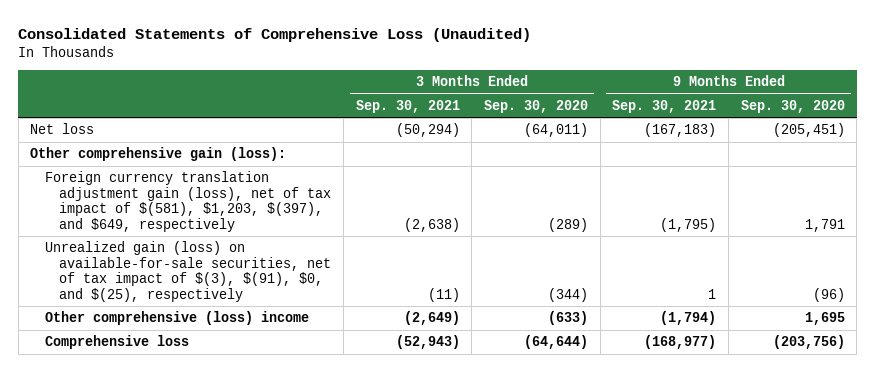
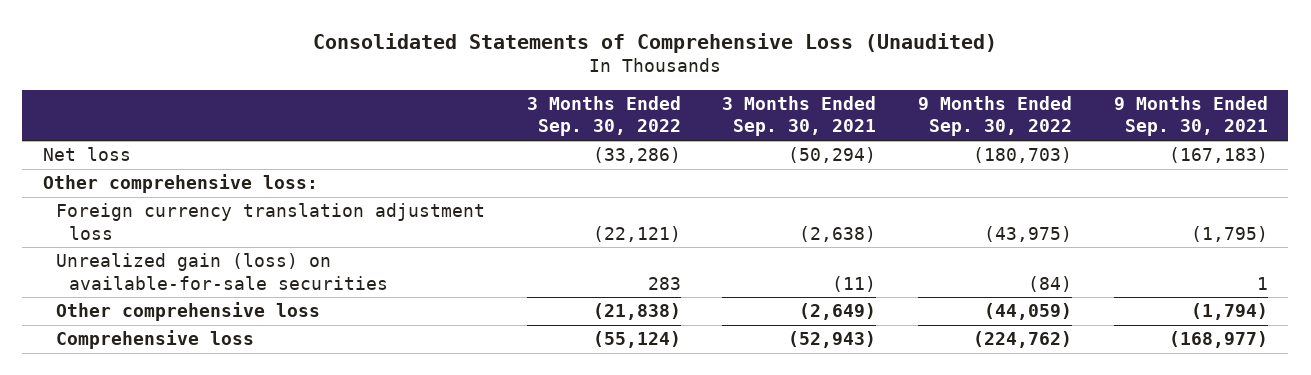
[484,99,589,113] Sep. 30, 2020 -> none
[740,99,845,113] Sep. 30, 2020 -> none
none -> [526,96,681,137] 3 Months Ended Sep. 30, 2022
none -> [917,96,1072,137] 9 Months Ended Sep. 30, 2022
[30,147,287,162] Other comprehensive gain (loss): -> [43,174,319,194] Other comprehensive loss:
[44,171,332,233] Foreign currency translation adjustment gain (loss), net of tax impact of $(581), $1,203, $(397), and $649, respectively -> [56,203,486,240] Foreign currency translation adjustment loss
[44,241,332,303] Unrealized gain (loss) on available-for-sale securities, net of tax impact of $(3), $(91), $0, and $(25), respectively -> [56,253,389,290] Unrealized gain (loss) on available-for-sale securities
[44,311,309,326] Other comprehensive (loss) income -> [56,302,321,322] Other comprehensive loss

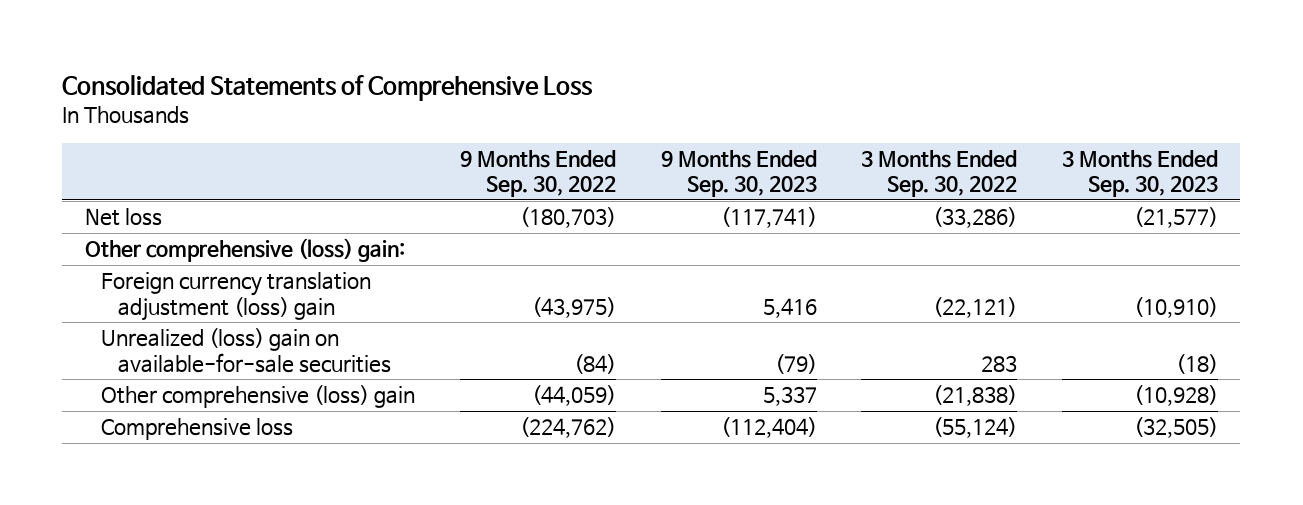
[313,33,998,54] Consolidated Statements of Comprehensive Loss (Unaudited) -> [62,75,594,102] Consolidated Statements of Comprehensive Loss
[722,96,877,137] 3 Months Ended Sep. 30, 2021 -> none
[1113,96,1268,137] 9 Months Ended Sep. 30, 2021 -> none
none -> [660,150,817,198] 9 Months Ended Sep. 30, 2023
none -> [1062,150,1219,198] 3 Months Ended Sep. 30, 2023
[43,174,319,194] Other comprehensive loss: -> [84,238,405,263] Other comprehensive (loss) gain:
[56,203,486,240] Foreign currency translation adjustment loss -> [101,272,372,321] Foreign currency translation adjustment (loss) gain
[56,253,389,290] Unrealized gain (loss) on available-for-sale securities -> [101,328,392,373] Unrealized (loss) gain on available-for-sale securities
[56,302,321,322] Other comprehensive loss -> [101,385,416,409] Other comprehensive (loss) gain

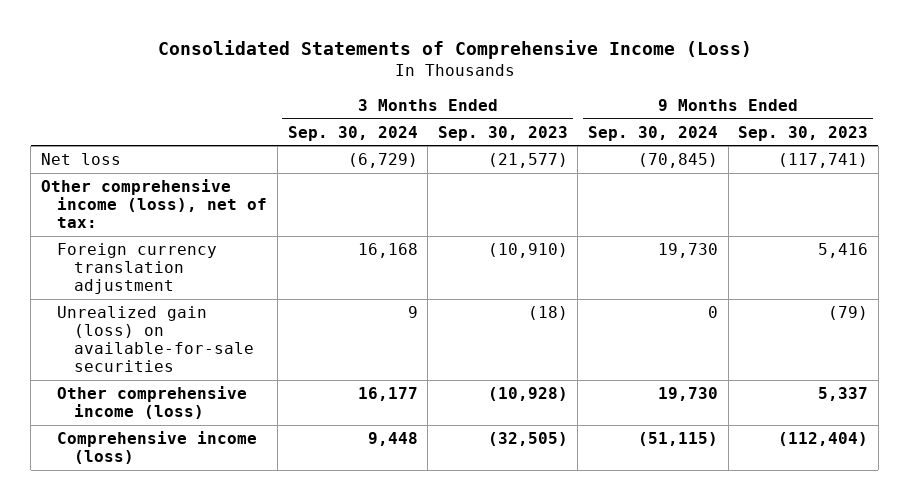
[62,75,594,102] Consolidated Statements of Comprehensive Loss -> [157,39,752,59] Consolidated Statements of Comprehensive Income (Loss)
[460,150,617,198] 9 Months Ended Sep. 30, 2022 -> none
[861,150,1018,198] 3 Months Ended Sep. 30, 2022 -> none
none -> [287,125,418,141] Sep. 30, 2024
none -> [587,125,718,141] Sep. 30, 2024
[84,238,405,263] Other comprehensive (loss) gain: -> [40,179,268,229] Other comprehensive income (loss), net of tax:
[101,272,372,321] Foreign currency translation adjustment (loss) gain -> [57,243,218,295] Foreign currency translation adjustment
[101,328,392,373] Unrealized (loss) gain on available-for-sale securities -> [57,306,254,373] Unrealized gain (loss) on available-for-sale securities
[101,385,416,409] Other comprehensive (loss) gain -> [57,386,248,420] Other comprehensive income (loss)
[101,418,294,441] Comprehensive loss -> [57,431,258,465] Comprehensive income (loss)

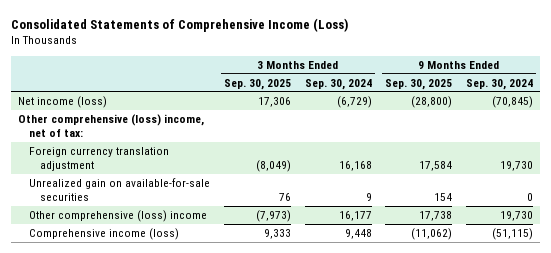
[437,125,568,141] Sep. 30, 2023 -> none
[738,125,869,141] Sep. 30, 2023 -> none
none -> [223,78,291,90] Sep. 30, 2025
none -> [385,78,453,90] Sep. 30, 2025
[40,153,121,166] Net loss -> [18,95,108,108] Net income (loss)
[40,179,268,229] Other comprehensive income (loss), net of tax: -> [18,113,205,138] Other comprehensive (loss) income, net of tax:
[57,306,254,373] Unrealized gain (loss) on available-for-sale securities -> [29,177,211,202] Unrealized gain on available-for-sale securities
[57,386,248,420] Other comprehensive income (loss) -> [29,209,208,222] Other comprehensive (loss) income

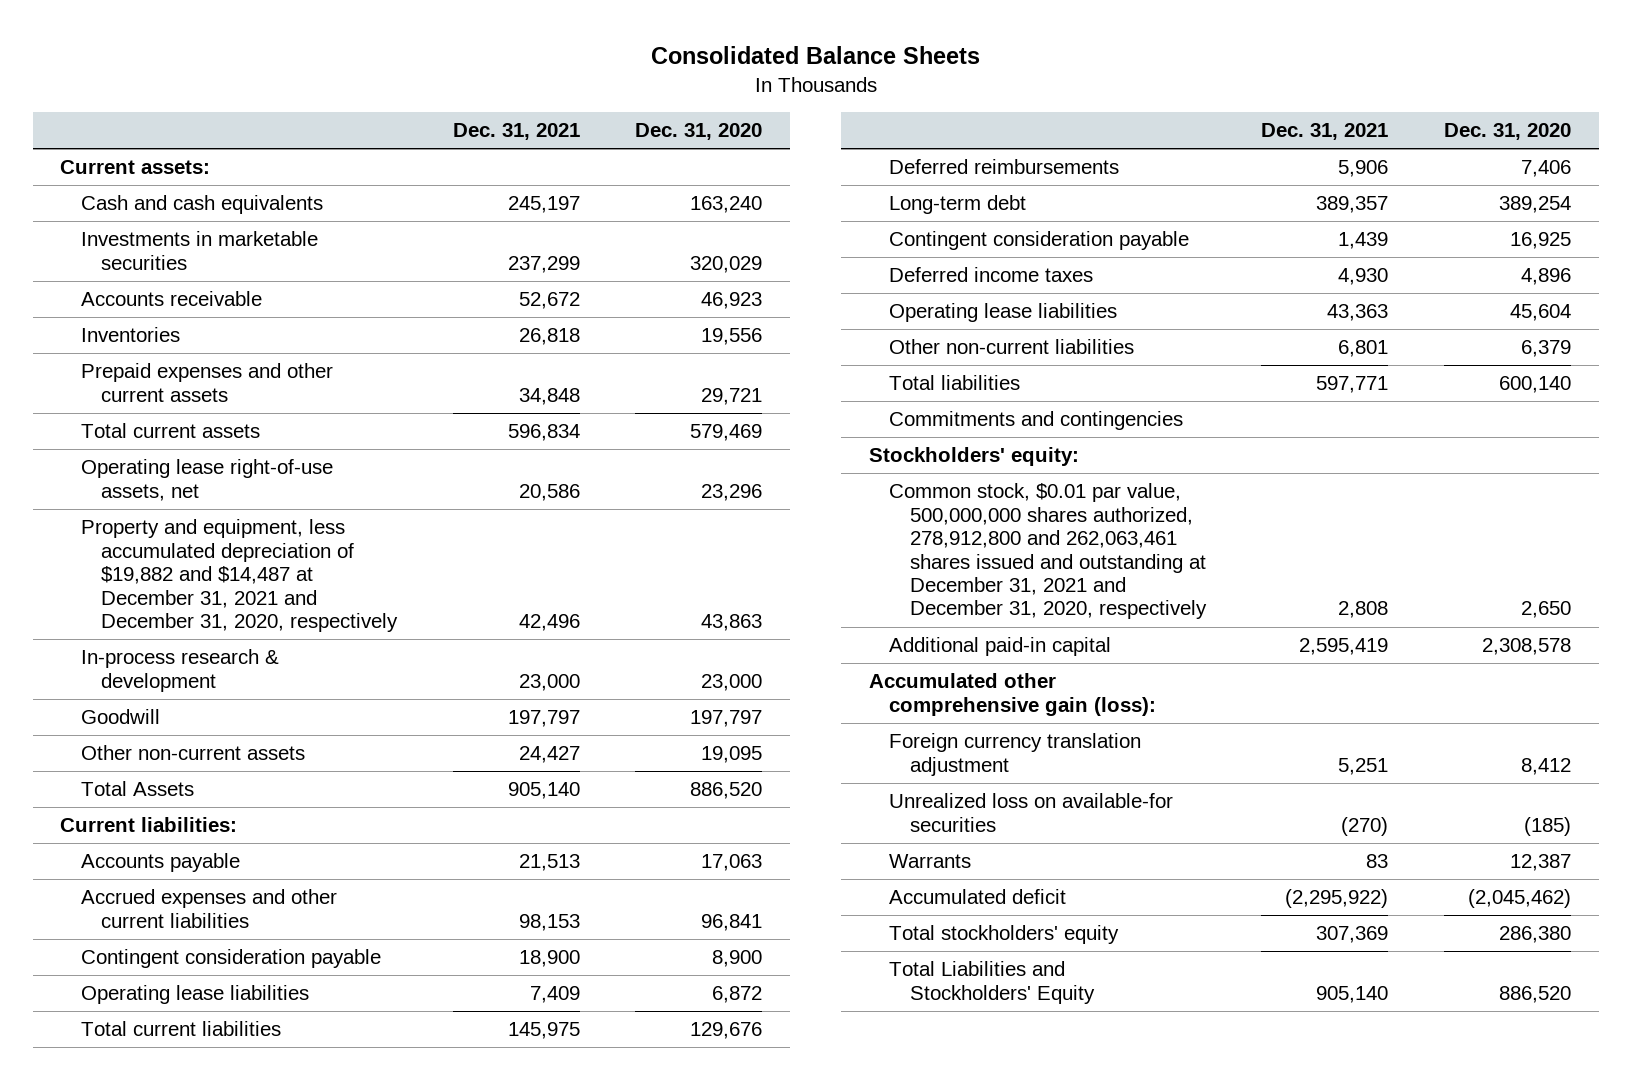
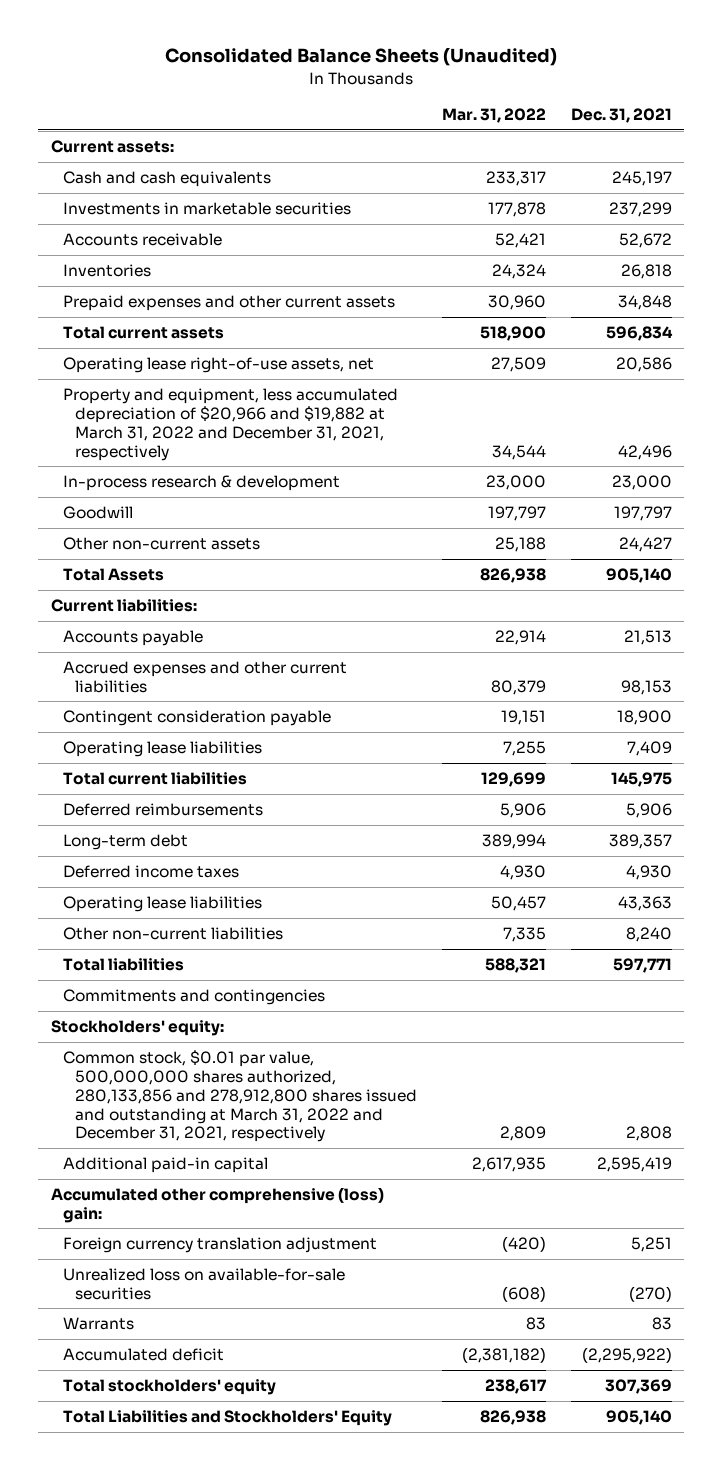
[650,46,980,65] Consolidated Balance Sheets -> [165,48,558,67] Consolidated Balance Sheets (Unaudited)
[635,122,763,140] Dec. 31, 2020 -> none
none -> [441,108,546,124] Mar. 31, 2022
[80,519,399,632] Property and equipment, less accumulated depreciation of $19,882 and $14,487 at December 31, 2021 and December 31, 2020, respectively -> [62,387,398,461] Property and equipment, less accumulated depreciation of $20,966 and $19,882 at March 31, 2022 and December 31, 2021, respectively
[889,231,1190,251] Contingent consideration payable -> none
[1338,340,1389,358] 6,801 -> [625,926,672,942] 8,240
[889,483,1207,620] Common stock, $0.01 par value, 500,000,000 shares authorized, 278,912,800 and 262,063,461 shares issued and outstanding at December 31, 2021 and December 31, 2020, respectively -> [62,1049,418,1143] Common stock, $0.01 par value, 500,000,000 shares authorized, 280,133,856 and 278,912,800 shares issued and outstanding at March 31, 2022 and December 31, 2021, respectively
[868,673,1157,716] Accumulated other comprehensive gain (loss): -> [50,1186,384,1223] Accumulated other comprehensive (loss) gain:
[889,793,1174,832] Unrealized loss on available-for securities -> [62,1267,345,1300] Unrealized loss on available-for-sale securities

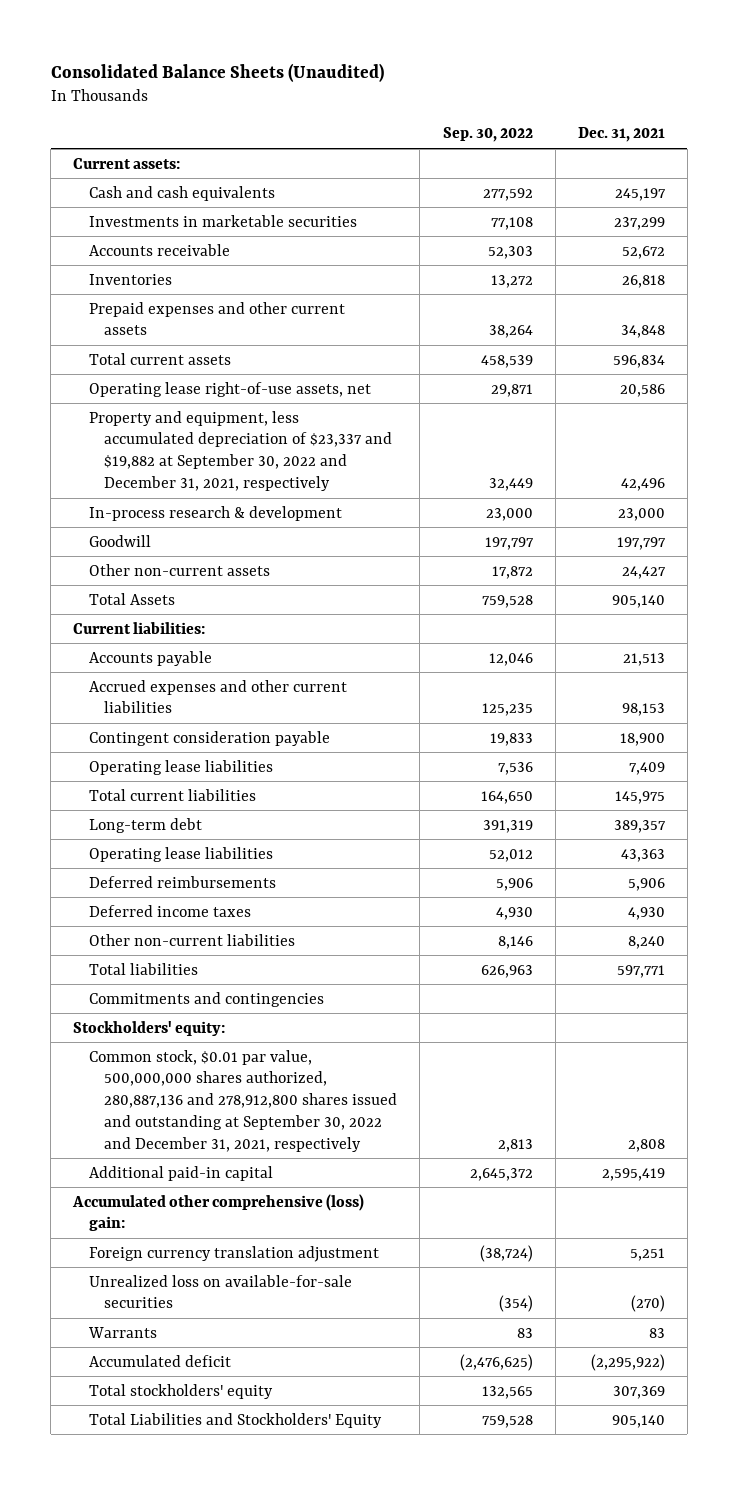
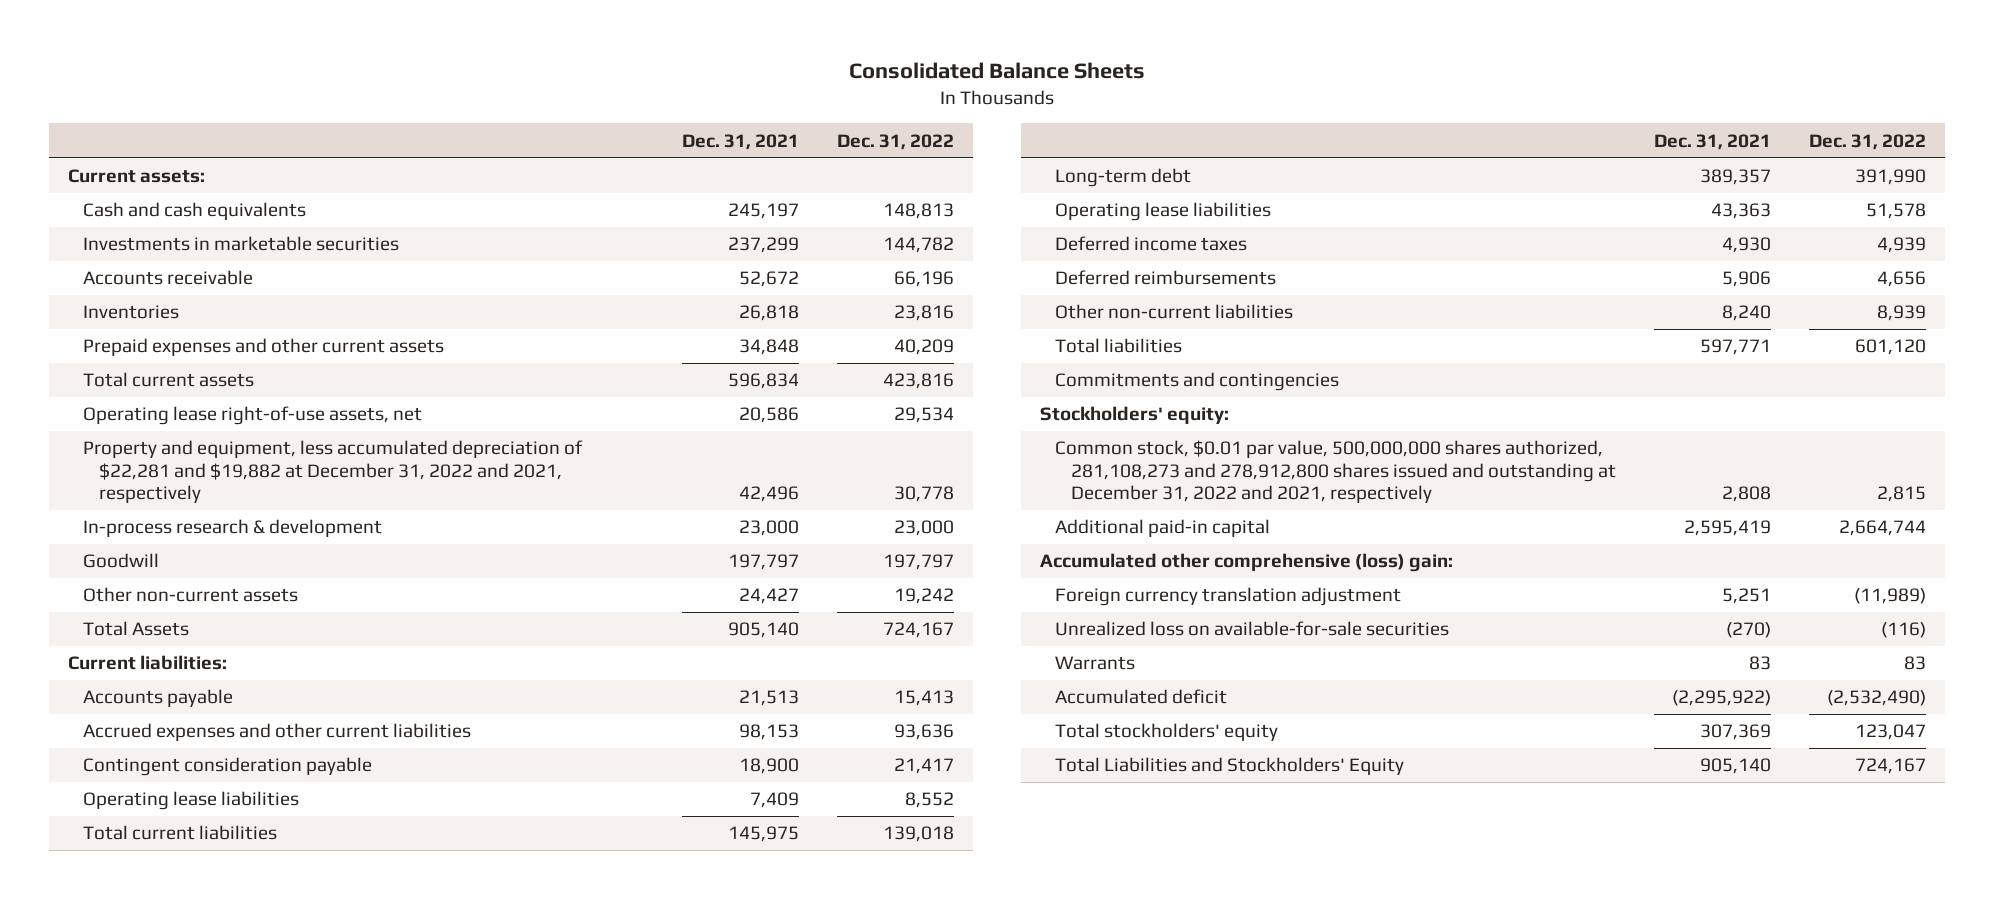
[50,62,384,82] Consolidated Balance Sheets (Unaudited) -> [849,62,1146,80] Consolidated Balance Sheets
[442,127,533,143] Sep. 30, 2022 -> none
none -> [837,133,955,150] Dec. 31, 2022
[88,410,393,491] Property and equipment, less accumulated depreciation of $23,337 and $19,882 at September 30, 2022 and December 31, 2021, respectively -> [83,440,584,504] Property and equipment, less accumulated depreciation of $22,281 and $19,882 at December 31, 2022 and 2021, respectively
[88,875,276,888] Deferred reimbursements -> [1055,270,1277,286] Deferred reimbursements
[88,1049,398,1152] Common stock, $0.01 par value, 500,000,000 shares authorized, 280,887,136 and 278,912,800 shares issued and outstanding at September 30, 2022 and December 31, 2021, respectively -> [1055,440,1616,504] Common stock, $0.01 par value, 500,000,000 shares authorized, 281,108,273 and 278,912,800 shares issued and outstanding at December 31, 2022 and 2021, respectively

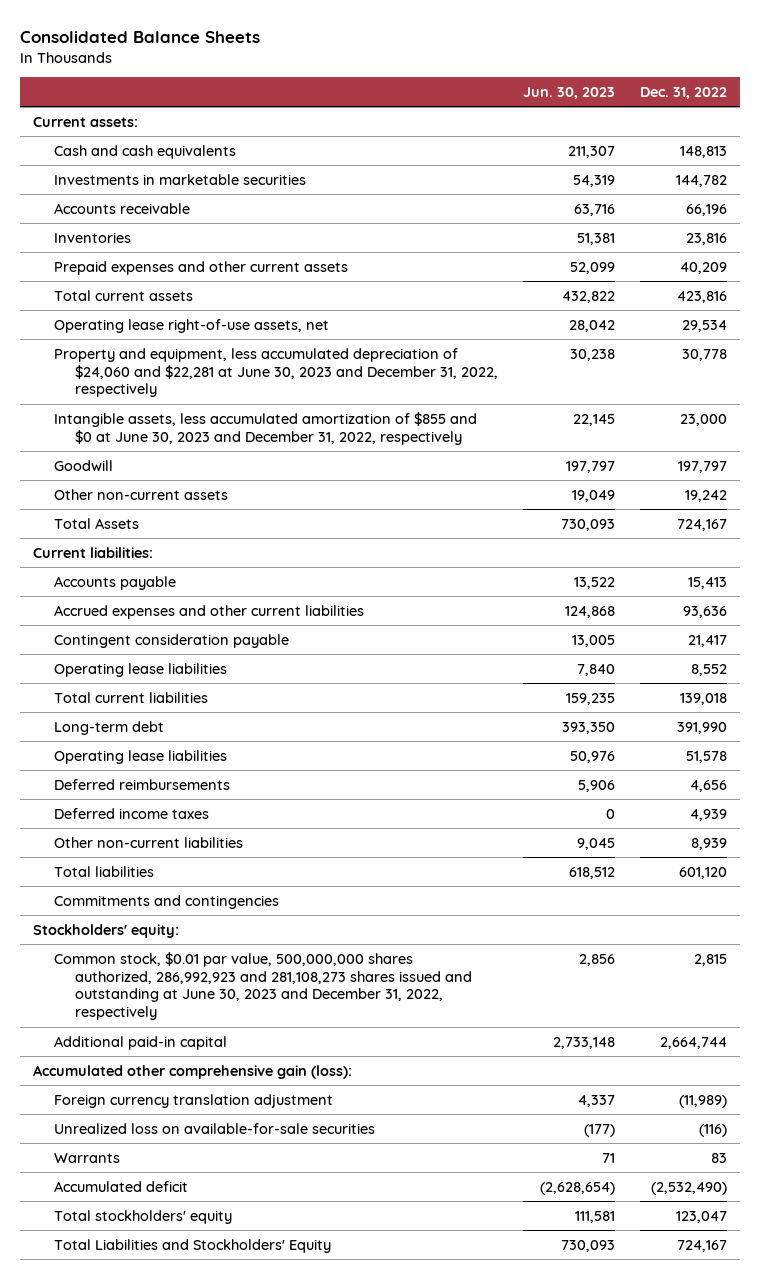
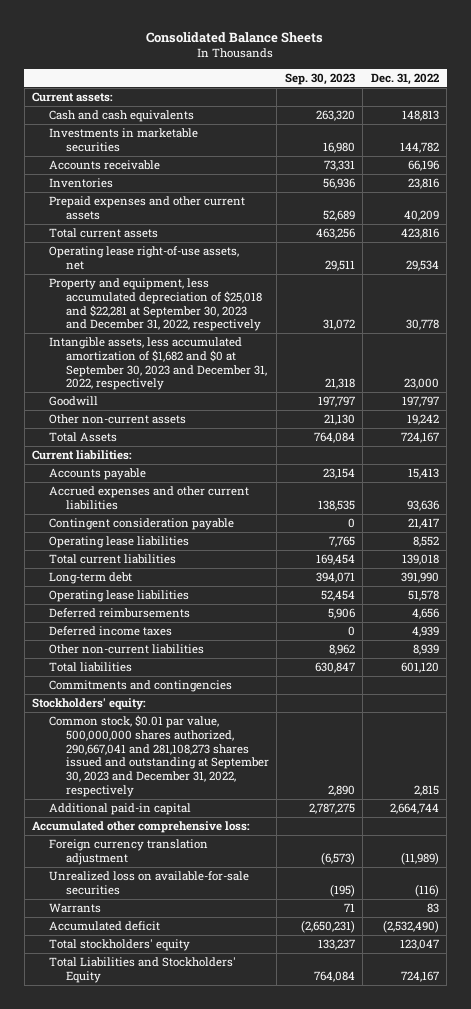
[522,86,615,99] Jun. 30, 2023 -> none
none -> [284,72,355,85] Sep. 30, 2023
[53,347,498,398] Property and equipment, less accumulated depreciation of $24,060 and $22,281 at June 30, 2023 and December 31, 2022, respectively -> [49,278,263,332] Property and equipment, less accumulated depreciation of $25,018 and $22,281 at September 30, 2023 and December 31, 2022, respectively
[53,411,477,445] Intangible assets, less accumulated amortization of $855 and $0 at June 30, 2023 and December 31, 2022, respectively -> [49,337,268,391] Intangible assets, less accumulated amortization of $1,682 and $0 at September 30, 2023 and December 31, 2022, respectively
[53,951,472,1021] Common stock, $0.01 par value, 500,000,000 shares authorized, 286,992,923 and 281,108,273 shares issued and outstanding at June 30, 2023 and December 31, 2022, respectively -> [49,715,270,797] Common stock, $0.01 par value, 500,000,000 shares authorized, 290,667,041 and 281,108,273 shares issued and outstanding at September 30, 2023 and December 31, 2022, respectively
[32,1064,352,1079] Accumulated other comprehensive gain (loss): -> [32,821,251,834] Accumulated other comprehensive loss:

